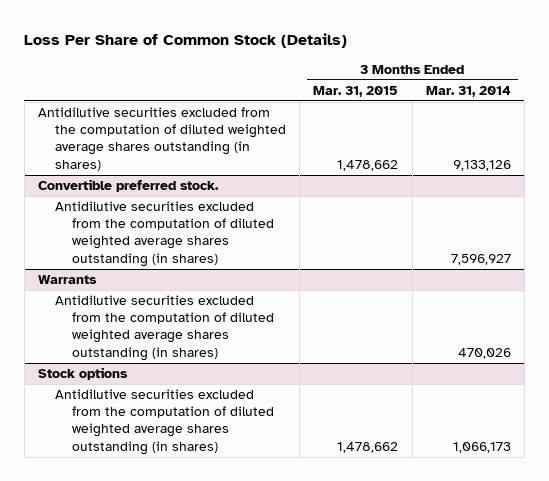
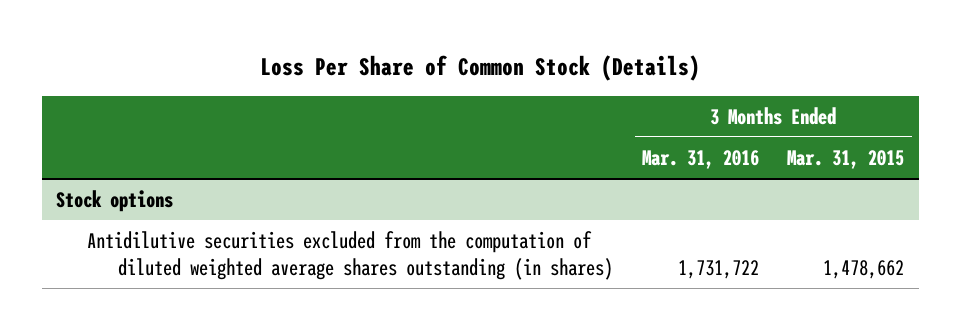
[425,85,511,97] Mar. 31, 2014 -> none
none -> [641,149,759,169] Mar. 31, 2016
[38,107,287,171] Antidilutive securities excluded from the computation of diluted weighted average shares outstanding (in shares) -> none
[38,179,220,193] Convertible preferred stock. -> none
[55,201,275,267] Antidilutive securities excluded from the computation of diluted weighted average shares outstanding (in shares) -> none
[38,275,98,285] Warrants -> none
[55,295,275,361] Antidilutive securities excluded from the computation of diluted weighted average shares outstanding (in shares) -> none

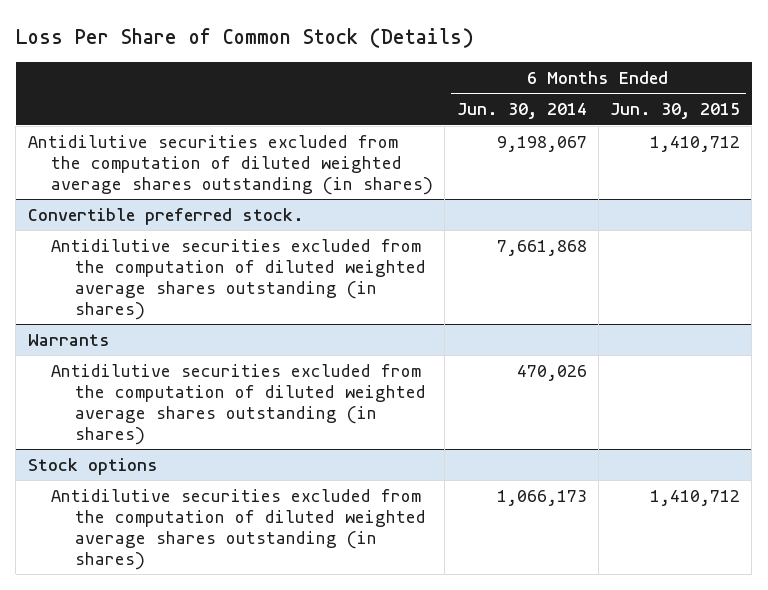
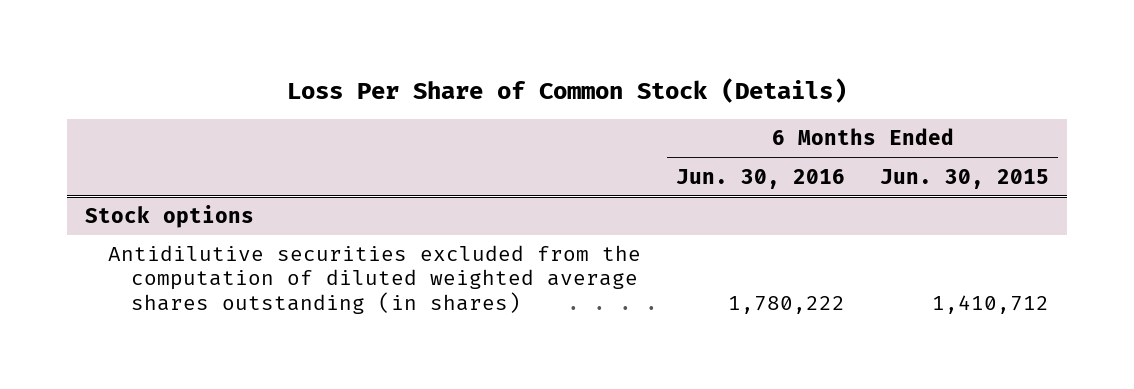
[456,103,587,120] Jun. 30, 2014 -> none
none -> [676,168,846,189] Jun. 30, 2016
[27,134,434,195] Antidilutive securities excluded from the computation of diluted weighted average shares outstanding (in shares) -> none
[27,207,304,225] Convertible preferred stock. -> none
[51,238,426,320] Antidilutive securities excluded from the computation of diluted weighted average shares outstanding (in shares) -> none
[27,333,110,346] Warrants -> none
[51,363,426,445] Antidilutive securities excluded from the computation of diluted weighted average shares outstanding (in shares) -> none

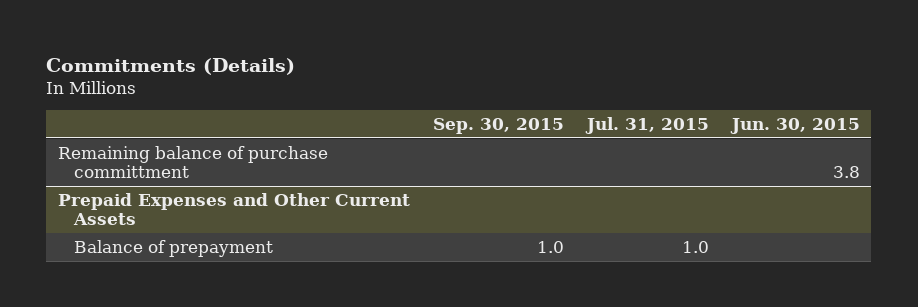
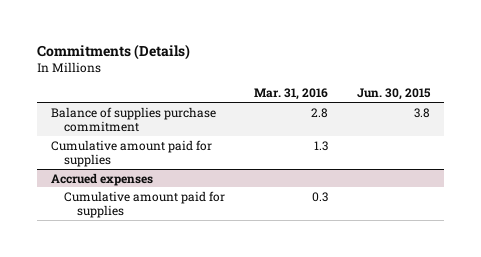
[432,117,564,134] Sep. 30, 2015 -> none
[584,116,709,134] Jul. 31, 2015 -> none
none -> [254,88,329,101] Mar. 31, 2016
[57,192,410,226] Prepaid Expenses and Other Current Assets -> none
[73,239,273,257] Balance of prepayment -> none
[57,145,328,179] Remaining balance of purchase committment -> [51,106,217,132] Balance of supplies purchase commitment
none -> [51,139,213,167] Cumulative amount paid for supplies
none -> [51,172,154,186] Accrued expenses
none -> [64,190,226,218] Cumulative amount paid for supplies

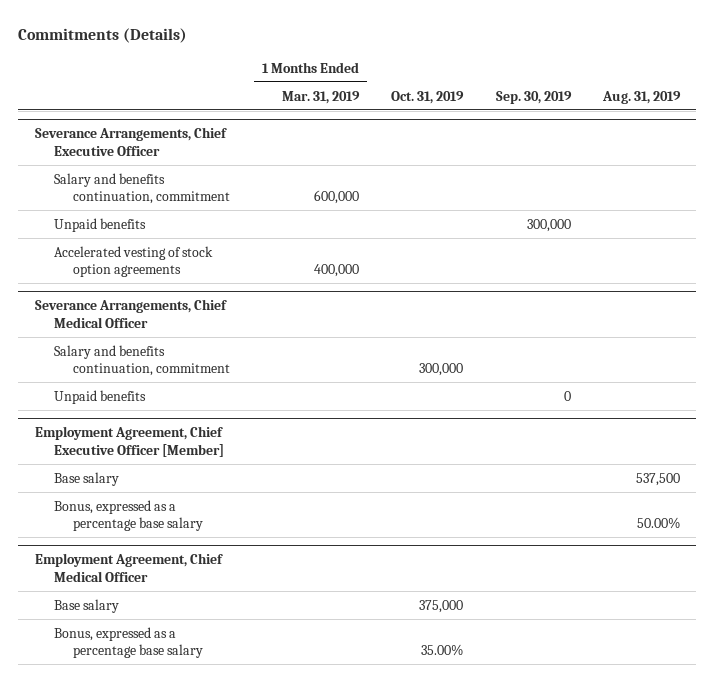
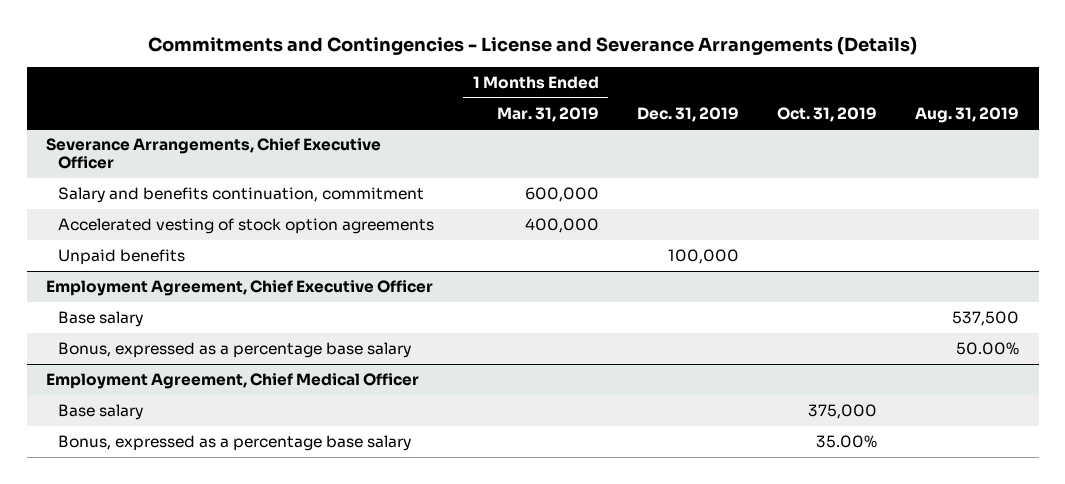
[18,28,188,44] Commitments (Details) -> [147,37,917,56] Commitments and Contingencies - License and Severance Arrangements (Details)
[495,90,572,104] Sep. 30, 2019 -> none
none -> [636,106,739,122] Dec. 31, 2019
[34,299,227,328] Severance Arrangements, Chief Medical Officer -> none
[53,344,230,376] Salary and benefits continuation, commitment -> none
[53,389,146,404] Unpaid benefits -> none
[53,217,146,232] Unpaid benefits -> [58,249,186,266] Unpaid benefits
[34,426,224,457] Employment Agreement, Chief Executive Officer [Member] -> [45,280,433,297] Employment Agreement, Chief Executive Officer

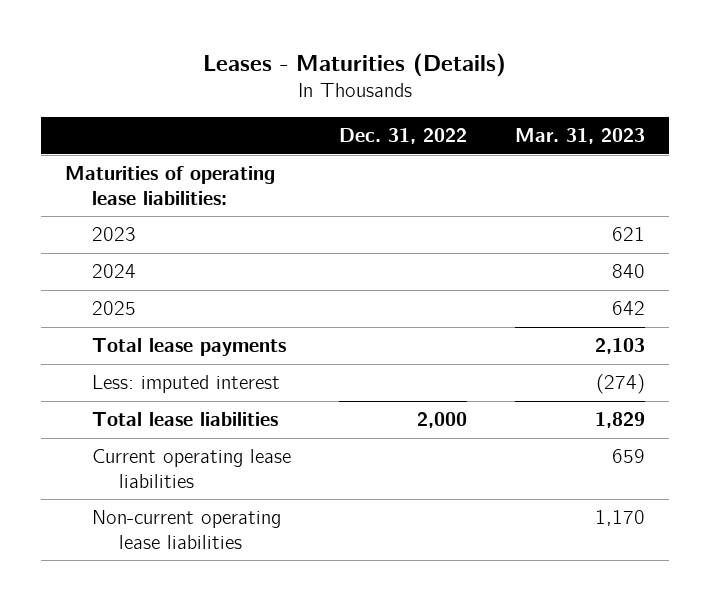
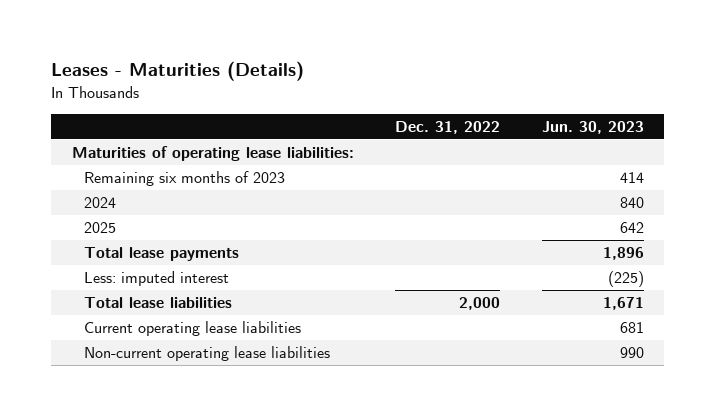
[515,127,646,144] Mar. 31, 2023 -> none
none -> [541,120,644,134] Jun. 30, 2023
[91,227,136,242] 2023 -> [84,170,286,186] Remaining six months of 2023

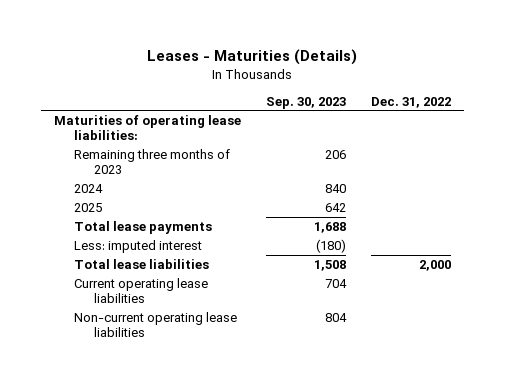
[541,120,644,134] Jun. 30, 2023 -> none
none -> [265,96,346,109] Sep. 30, 2023
[84,170,286,186] Remaining six months of 2023 -> [73,149,230,175] Remaining three months of 2023

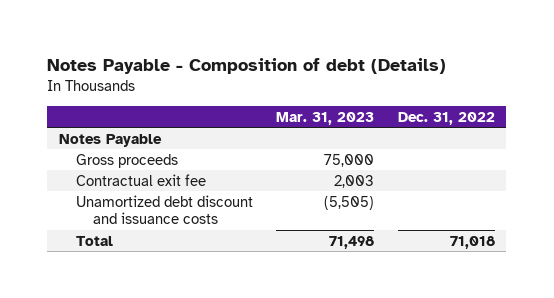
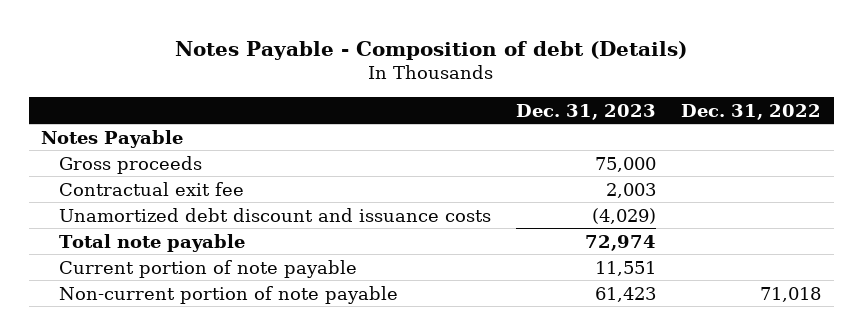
[276,111,375,125] Mar. 31, 2023 -> none
none -> [516,103,657,120] Dec. 31, 2023
none -> [58,233,245,252] Total note payable
none -> [58,259,357,278] Current portion of note payable
[76,235,114,246] Total -> [58,285,398,304] Non-current portion of note payable

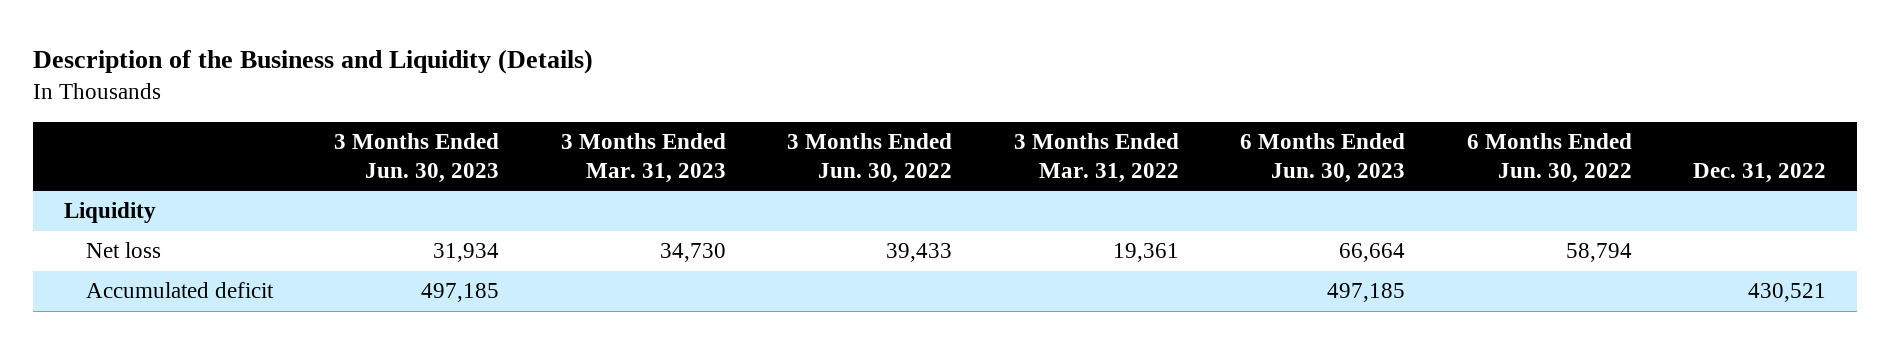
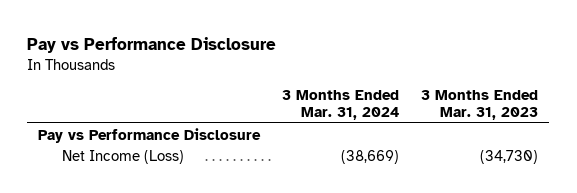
[32,49,593,75] Description of the Business and Liquidity (Details) -> [27,36,277,53] Pay vs Performance Disclosure
[334,133,500,183] 3 Months Ended Jun. 30, 2023 -> none
[787,133,953,183] 3 Months Ended Jun. 30, 2022 -> none
[1013,133,1179,183] 3 Months Ended Mar. 31, 2022 -> none
[1240,133,1406,183] 6 Months Ended Jun. 30, 2023 -> none
[1466,133,1632,183] 6 Months Ended Jun. 30, 2022 -> none
[1693,162,1827,183] Dec. 31, 2022 -> none
none -> [282,89,400,121] 3 Months Ended Mar. 31, 2024
[63,202,156,224] Liquidity -> none
[85,282,274,299] Accumulated deficit -> none
none -> [38,127,262,143] Pay vs Performance Disclosure
[85,242,161,259] Net loss -> [61,149,184,164] Net Income (Loss)
[659,243,726,263] 34,730 -> [480,149,539,164] (34,730)

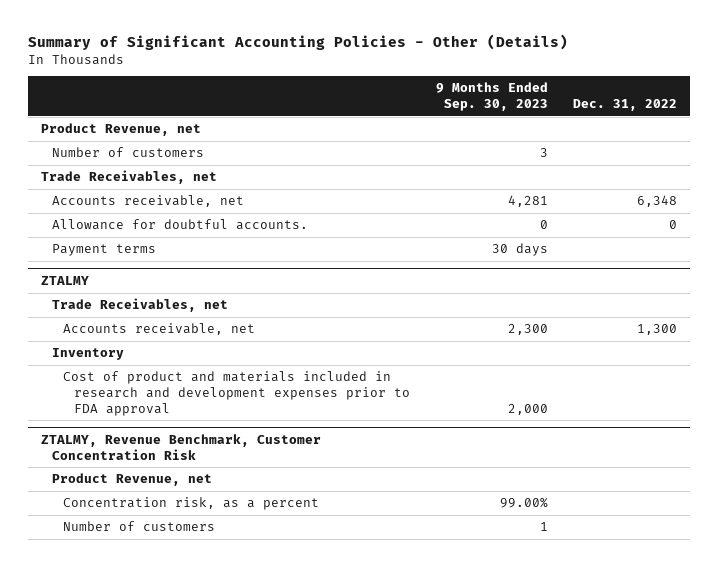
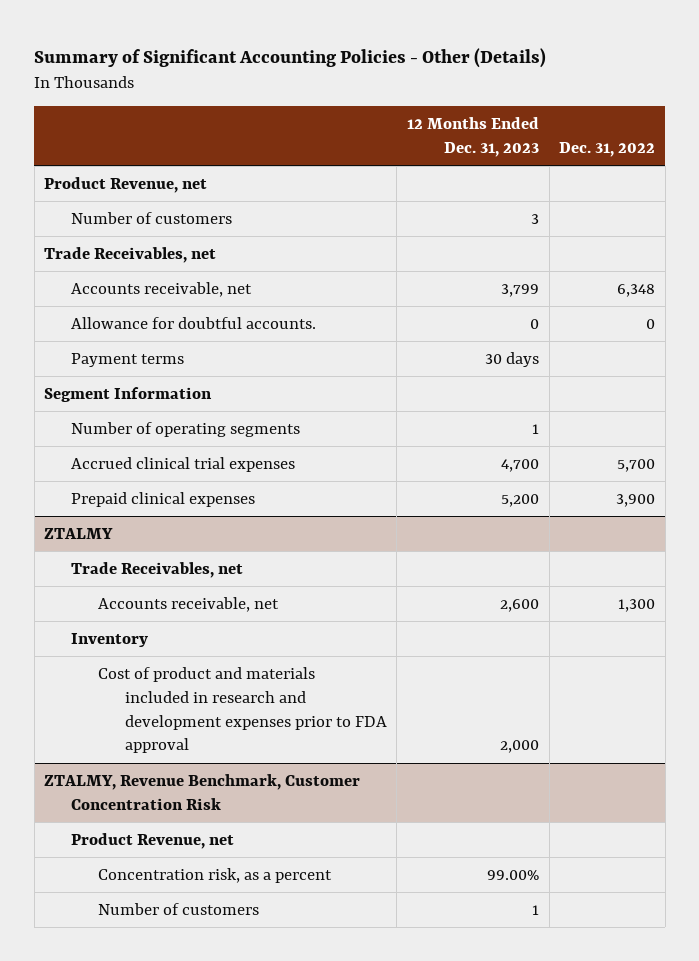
[435,82,548,112] 9 Months Ended Sep. 30, 2023 -> none
none -> [406,116,539,157] 12 Months Ended Dec. 31, 2023
none -> [44,386,213,402] Segment Information
none -> [71,421,301,437] Number of operating segments
none -> [71,456,296,472] Accrued clinical trial expenses
none -> [71,491,256,507] Prepaid clinical expenses

